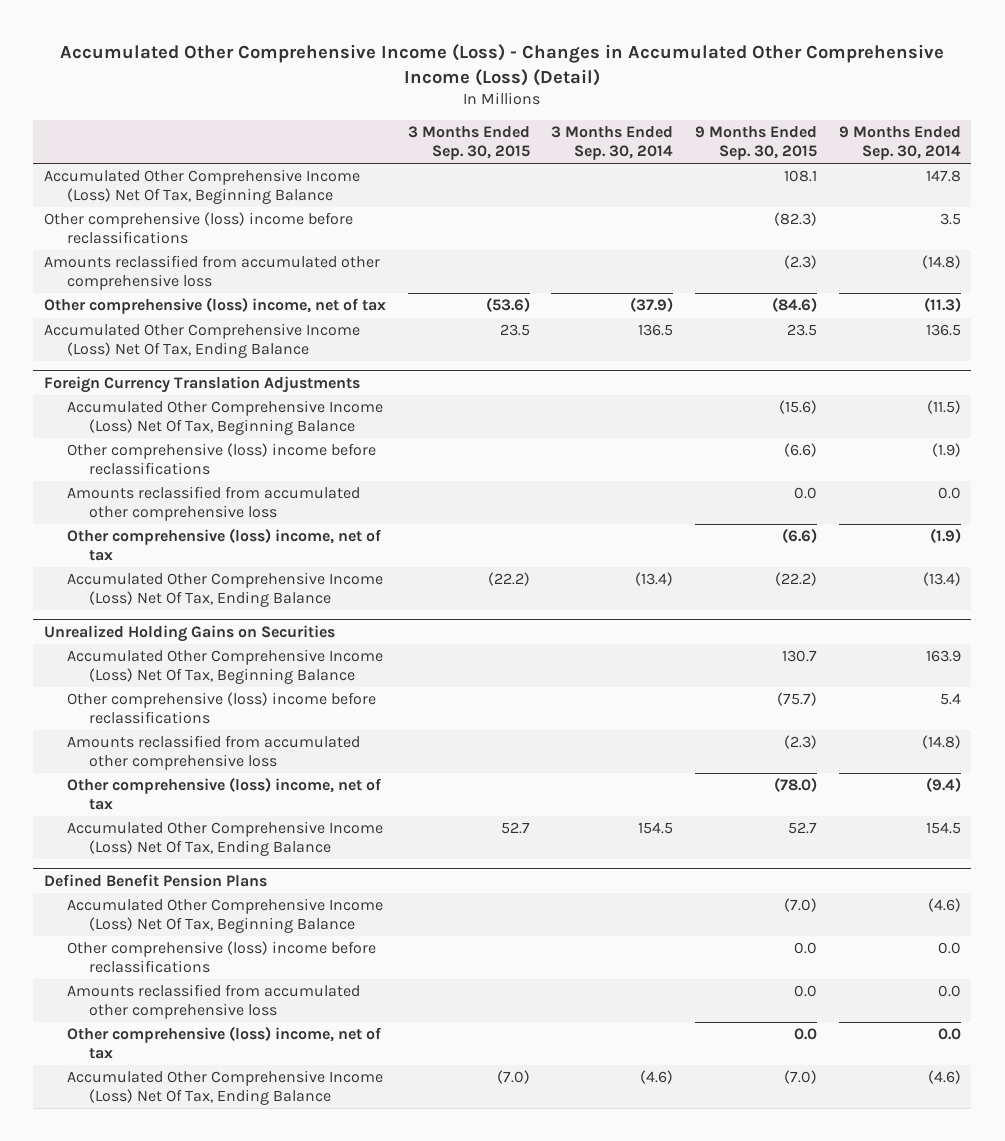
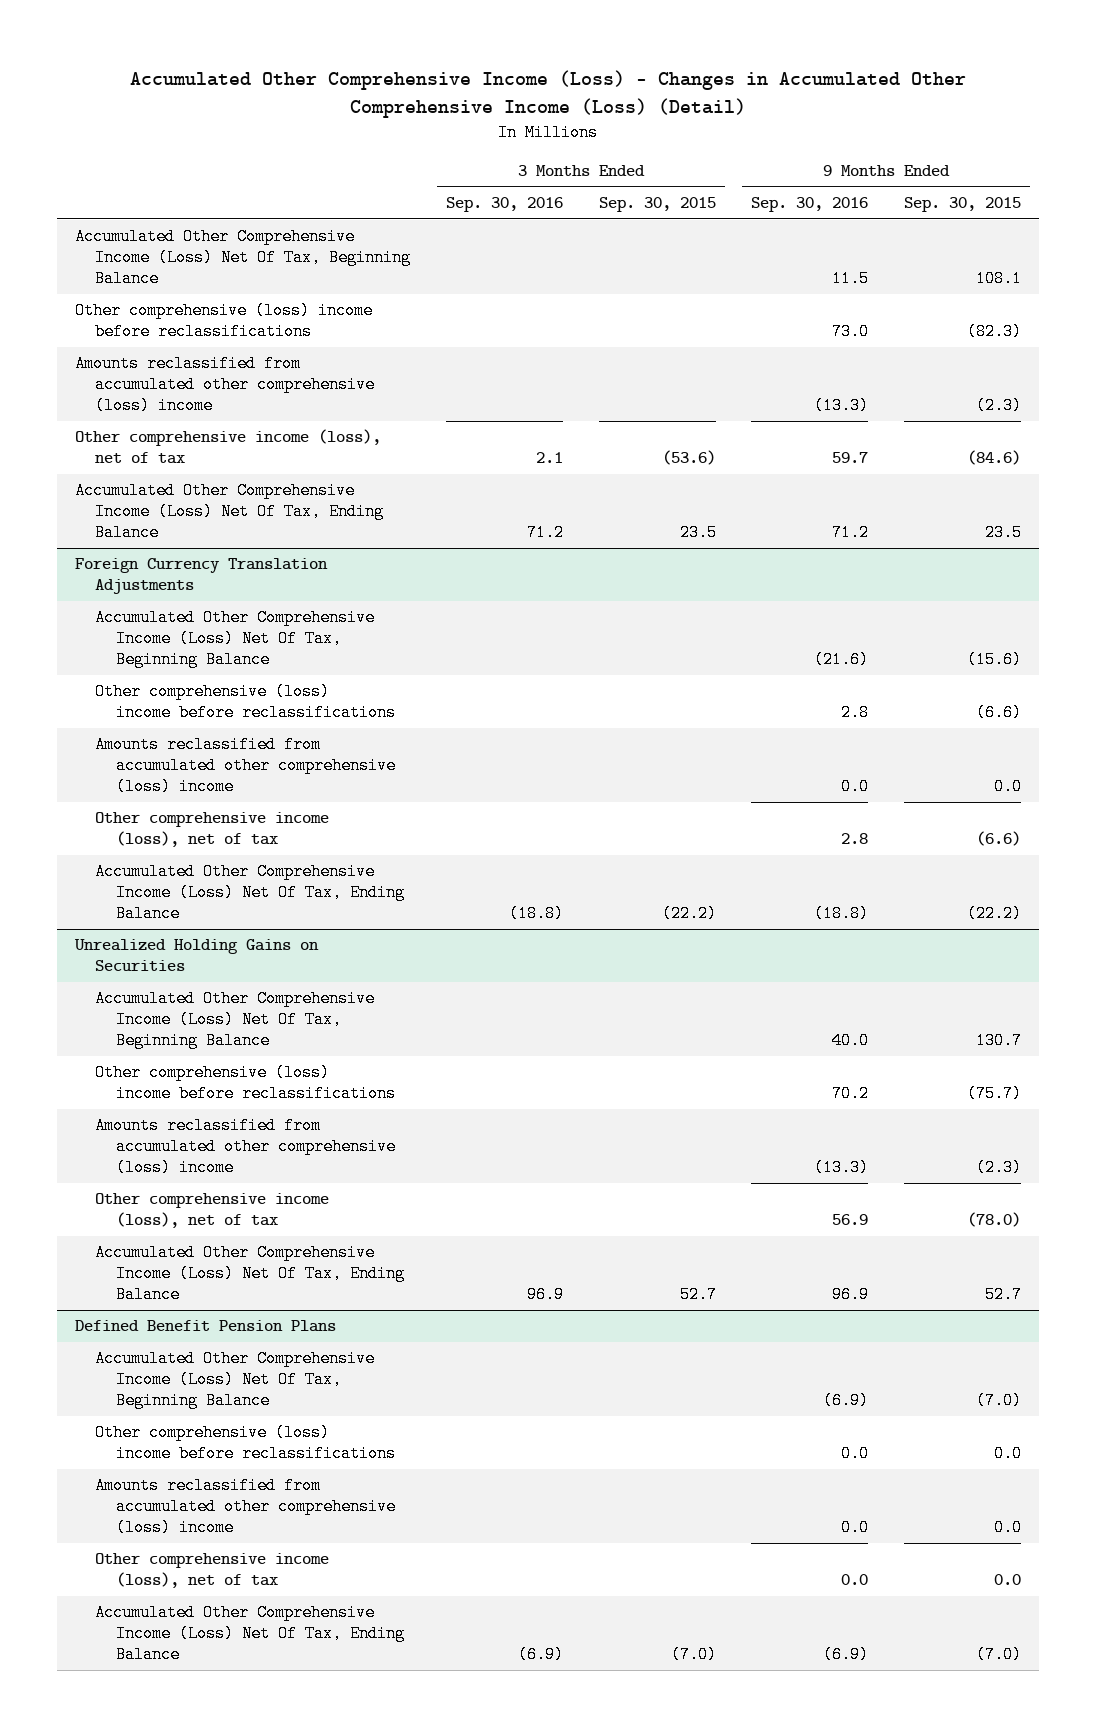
[551,126,674,160] 3 Months Ended Sep. 30, 2014 -> none
[838,126,961,160] 9 Months Ended Sep. 30, 2014 -> none
none -> [445,197,563,213] Sep. 30, 2016
none -> [751,197,869,213] Sep. 30, 2016
[44,255,381,290] Amounts reclassified from accumulated other comprehensive loss -> [74,355,376,415] Amounts reclassified from accumulated other comprehensive (loss) income
[44,297,387,315] Other comprehensive (loss) income, net of tax -> [74,429,381,465] Other comprehensive income (loss), net of tax
[66,486,360,521] Amounts reclassified from accumulated other comprehensive loss -> [95,736,396,796] Amounts reclassified from accumulated other comprehensive (loss) income
[66,528,381,561] Other comprehensive (loss) income, net of tax -> [95,812,330,848] Other comprehensive income (loss), net of tax
[66,735,360,770] Amounts reclassified from accumulated other comprehensive loss -> [95,1117,396,1177] Amounts reclassified from accumulated other comprehensive (loss) income
[66,777,381,810] Other comprehensive (loss) income, net of tax -> [95,1193,330,1229] Other comprehensive income (loss), net of tax
[66,984,360,1019] Amounts reclassified from accumulated other comprehensive loss -> [95,1477,396,1537] Amounts reclassified from accumulated other comprehensive (loss) income
[66,1026,381,1059] Other comprehensive (loss) income, net of tax -> [95,1553,330,1589] Other comprehensive income (loss), net of tax

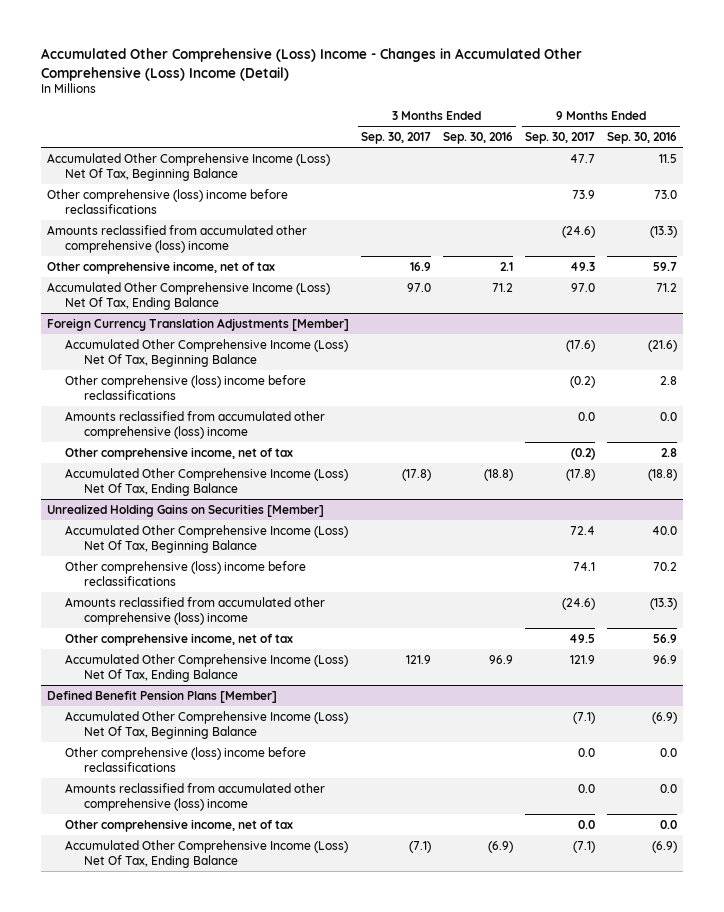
[130,69,967,118] Accumulated Other Comprehensive Income (Loss) - Changes in Accumulated Other Comprehensive Income (Loss) (Detail) -> [40,48,582,81] Accumulated Other Comprehensive (Loss) Income - Changes in Accumulated Other Comprehensive (Loss) Income (Detail)
[598,197,716,213] Sep. 30, 2015 -> none
[904,197,1022,213] Sep. 30, 2015 -> none
none -> [360,131,431,144] Sep. 30, 2017
none -> [524,131,595,144] Sep. 30, 2017
[74,429,381,465] Other comprehensive income (loss), net of tax -> [46,260,275,274] Other comprehensive income, net of tax
[74,558,328,595] Foreign Currency Translation Adjustments -> [46,317,349,331] Foreign Currency Translation Adjustments [Member]
[95,812,330,848] Other comprehensive income (loss), net of tax -> [65,446,294,460] Other comprehensive income, net of tax
[73,939,319,972] Unrealized Holding Gains on Securities -> [46,503,324,517] Unrealized Holding Gains on Securities [Member]
[95,1193,330,1229] Other comprehensive income (loss), net of tax -> [65,632,294,646] Other comprehensive income, net of tax
[74,1320,336,1333] Defined Benefit Pension Plans -> [46,689,277,703] Defined Benefit Pension Plans [Member]
[95,1553,330,1589] Other comprehensive income (loss), net of tax -> [65,818,294,832] Other comprehensive income, net of tax

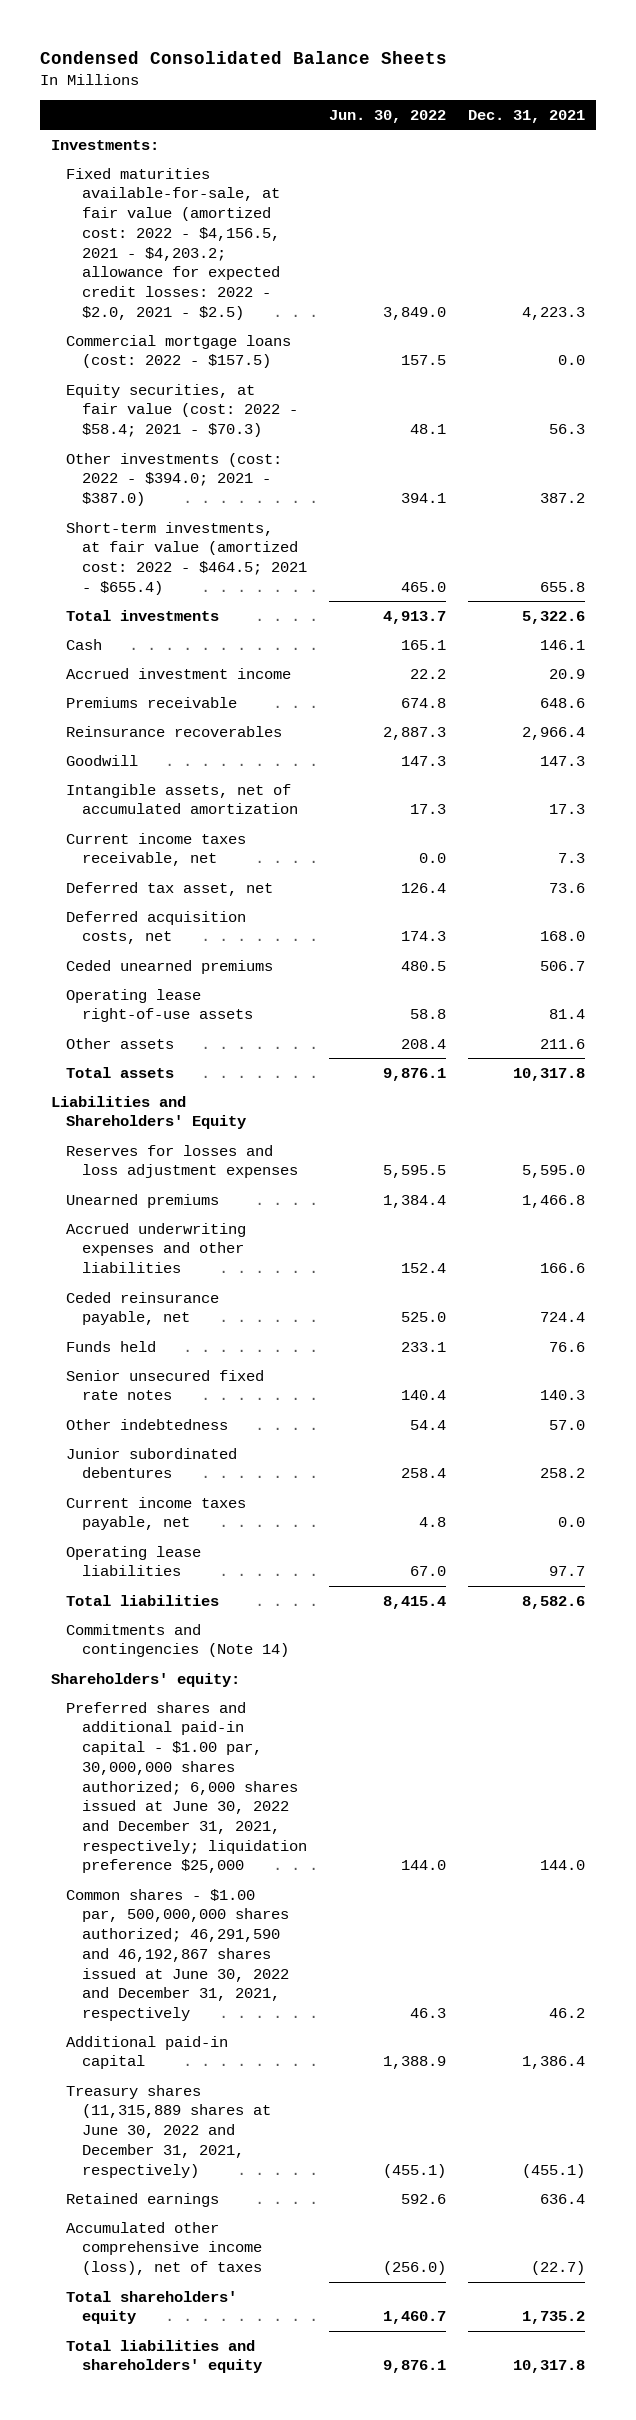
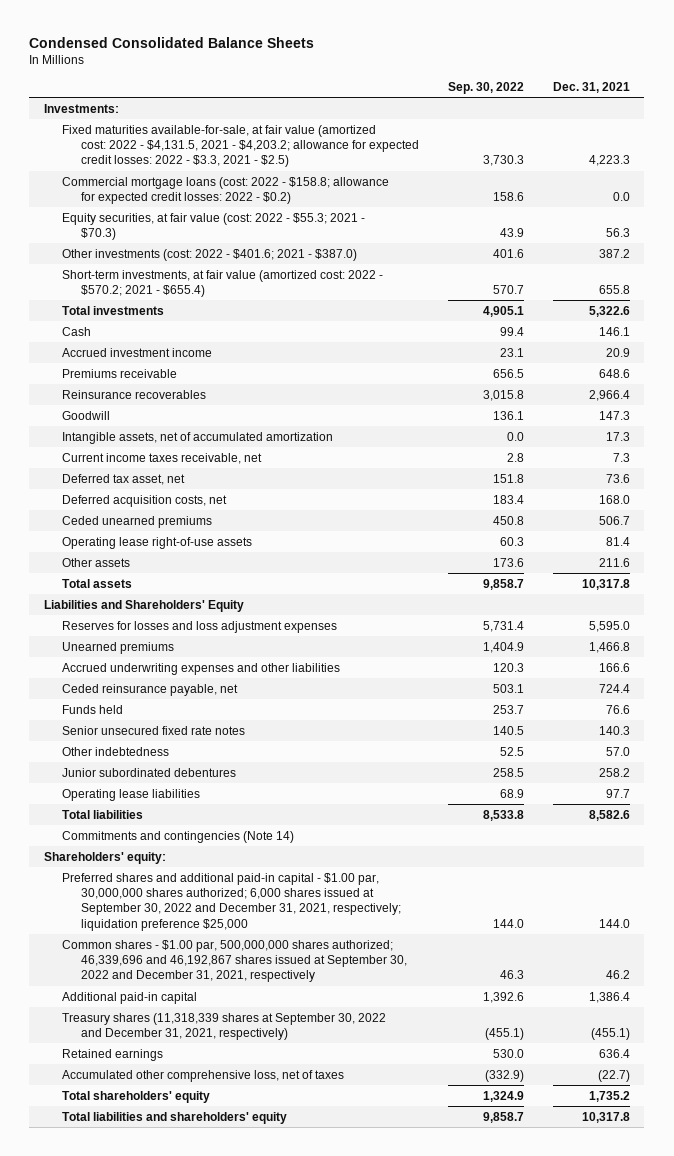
[328,109,446,123] Jun. 30, 2022 -> none
none -> [447,81,524,94] Sep. 30, 2022
[66,334,292,369] Commercial mortgage loans (cost: 2022 - $157.5) -> none
[66,167,280,320] Fixed maturities available-for-sale, at fair value (amortized cost: 2022 - $4,156.5, 2021 - $4,203.2; allowance for expected credit losses: 2022 - $2.0, 2021 - $2.5) -> [62,124,419,168] Fixed maturities available-for-sale, at fair value (amortized cost: 2022 - $4,131.5, 2021 - $4,203.2; allowance for expected credit losses: 2022 - $3.3, 2021 - $2.5)
none -> [62,176,390,204] Commercial mortgage loans (cost: 2022 - $158.8; allowance for expected credit losses: 2022 - $0.2)
[66,383,298,438] Equity securities, at fair value (cost: 2022 - $58.4; 2021 - $70.3) -> [62,212,366,240] Equity securities, at fair value (cost: 2022 - $55.3; 2021 - $70.3)
[66,452,283,507] Other investments (cost: 2022 - $394.0; 2021 - $387.0) -> [62,248,358,261] Other investments (cost: 2022 - $401.6; 2021 - $387.0)
[66,521,307,595] Short-term investments, at fair value (amortized cost: 2022 - $464.5; 2021 - $655.4) -> [62,269,384,297] Short-term investments, at fair value (amortized cost: 2022 - $570.2; 2021 - $655.4)
[66,1496,247,1531] Current income taxes payable, net -> none
[66,1701,307,1874] Preferred shares and additional paid-in capital - $1.00 par, 30,000,000 shares authorized; 6,000 shares issued at June 30, 2022 and December 31, 2021, respectively; liquidation preference $25,000 -> [62,872,401,931] Preferred shares and additional paid-in capital - $1.00 par, 30,000,000 shares authorized; 6,000 shares issued at September 30, 2022 and December 31, 2021, respectively; liquidation preference $25,000
[66,1888,289,2021] Common shares - $1.00 par, 500,000,000 shares authorized; 46,291,590 and 46,192,867 shares issued at June 30, 2022 and December 31, 2021, respectively -> [62,939,407,983] Common shares - $1.00 par, 500,000,000 shares authorized; 46,339,696 and 46,192,867 shares issued at September 30, 2022 and December 31, 2021, respectively
[66,2084,271,2178] Treasury shares (11,315,889 shares at June 30, 2022 and December 31, 2021, respectively) -> [62,1012,387,1040] Treasury shares (11,318,339 shares at September 30, 2022 and December 31, 2021, respectively)
[66,2221,262,2276] Accumulated other comprehensive income (loss), net of taxes -> [62,1069,345,1082] Accumulated other comprehensive loss, net of taxes

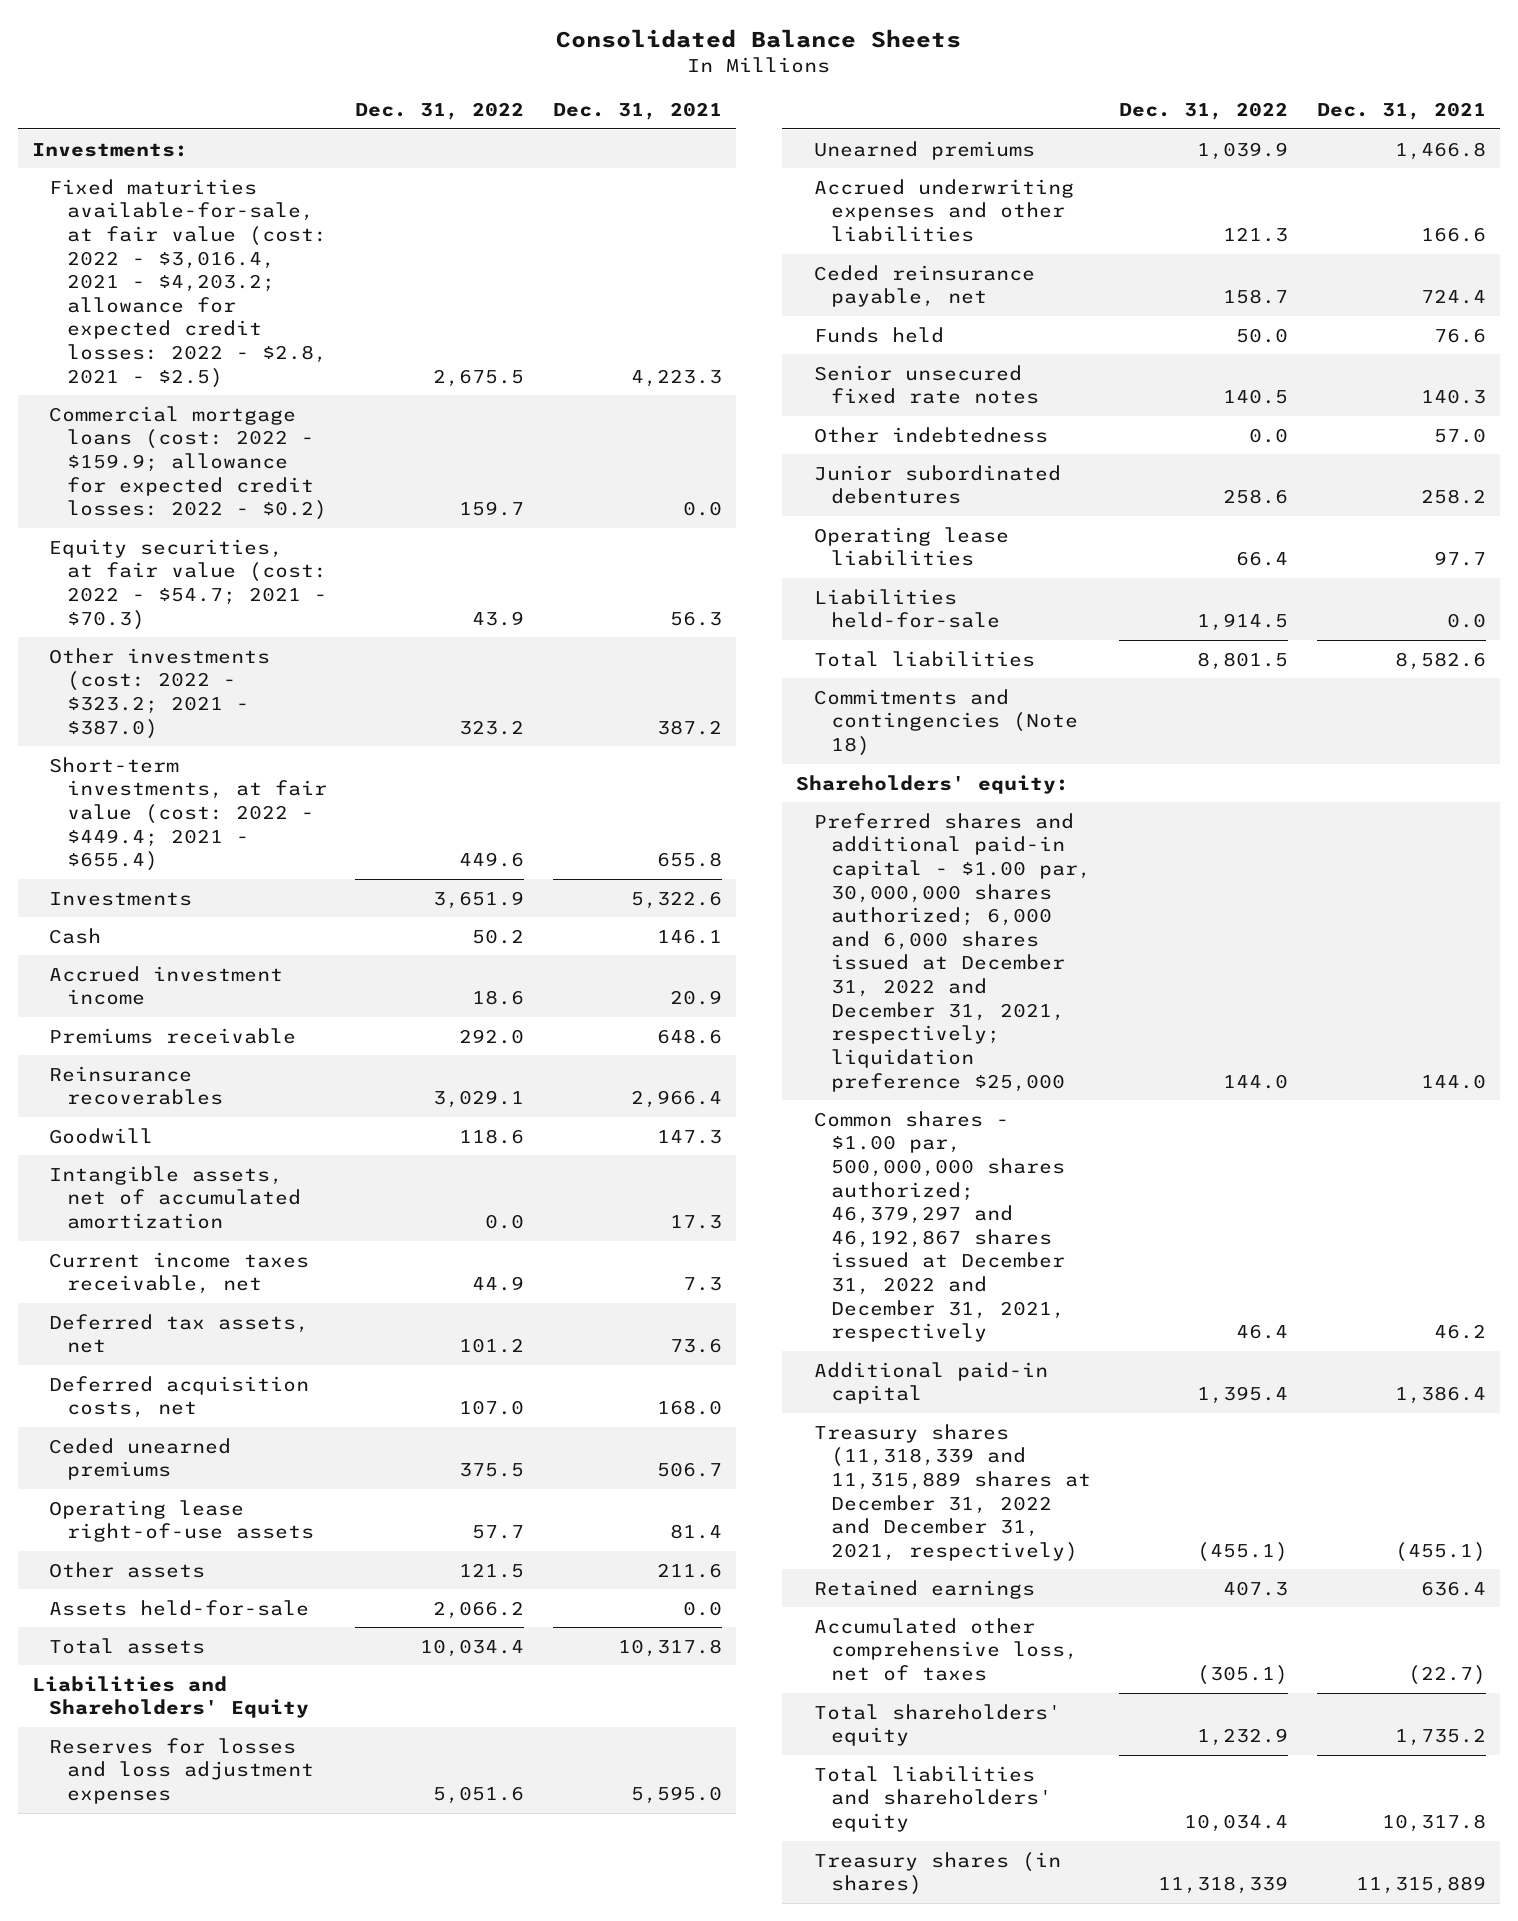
[29,37,315,49] Condensed Consolidated Balance Sheets -> [556,28,962,48] Consolidated Balance Sheets
[447,81,524,94] Sep. 30, 2022 -> none
none -> [355,102,525,121] Dec. 31, 2022
[62,124,419,168] Fixed maturities available-for-sale, at fair value (amortized cost: 2022 - $4,131.5, 2021 - $4,203.2; allowance for expected credit losses: 2022 - $3.3, 2021 - $2.5) -> [49,178,327,388] Fixed maturities available-for-sale, at fair value (cost: 2022 - $3,016.4, 2021 - $4,203.2; allowance for expected credit losses: 2022 - $2.8, 2021 - $2.5)
[62,176,390,204] Commercial mortgage loans (cost: 2022 - $158.8; allowance for expected credit losses: 2022 - $0.2) -> [49,405,327,521] Commercial mortgage loans (cost: 2022 - $159.9; allowance for expected credit losses: 2022 - $0.2)
[62,212,366,240] Equity securities, at fair value (cost: 2022 - $55.3; 2021 - $70.3) -> [49,538,327,630] Equity securities, at fair value (cost: 2022 - $54.7; 2021 - $70.3)
[62,248,358,261] Other investments (cost: 2022 - $401.6; 2021 - $387.0) -> [49,647,271,739] Other investments (cost: 2022 - $323.2; 2021 - $387.0)
[62,269,384,297] Short-term investments, at fair value (amortized cost: 2022 - $570.2; 2021 - $655.4) -> [49,756,327,872] Short-term investments, at fair value (cost: 2022 - $449.4; 2021 - $655.4)
[62,305,165,315] Total investments -> [49,891,193,906] Investments
[62,473,186,485] Deferred tax asset, net -> [49,1313,310,1354] Deferred tax assets, net
none -> [49,1599,310,1616] Assets held-for-sale
none -> [813,588,1001,629] Liabilities held-for-sale
[62,830,295,843] Commitments and contingencies (Note 14) -> [813,688,1079,756] Commitments and contingencies (Note 18)
[62,872,401,931] Preferred shares and additional paid-in capital - $1.00 par, 30,000,000 shares authorized; 6,000 shares issued at September 30, 2022 and December 31, 2021, respectively; liquidation preference $25,000 -> [813,812,1092,1092] Preferred shares and additional paid-in capital - $1.00 par, 30,000,000 shares authorized; 6,000 and 6,000 shares issued at December 31, 2022 and December 31, 2021, respectively; liquidation preference $25,000
[62,939,407,983] Common shares - $1.00 par, 500,000,000 shares authorized; 46,339,696 and 46,192,867 shares issued at September 30, 2022 and December 31, 2021, respectively -> [813,1110,1066,1343] Common shares - $1.00 par, 500,000,000 shares authorized; 46,379,297 and 46,192,867 shares issued at December 31, 2022 and December 31, 2021, respectively
[62,1012,387,1040] Treasury shares (11,318,339 shares at September 30, 2022 and December 31, 2021, respectively) -> [813,1423,1092,1562] Treasury shares (11,318,339 and 11,315,889 shares at December 31, 2022 and December 31, 2021, respectively)
none -> [813,1851,1061,1896] Treasury shares (in shares)

